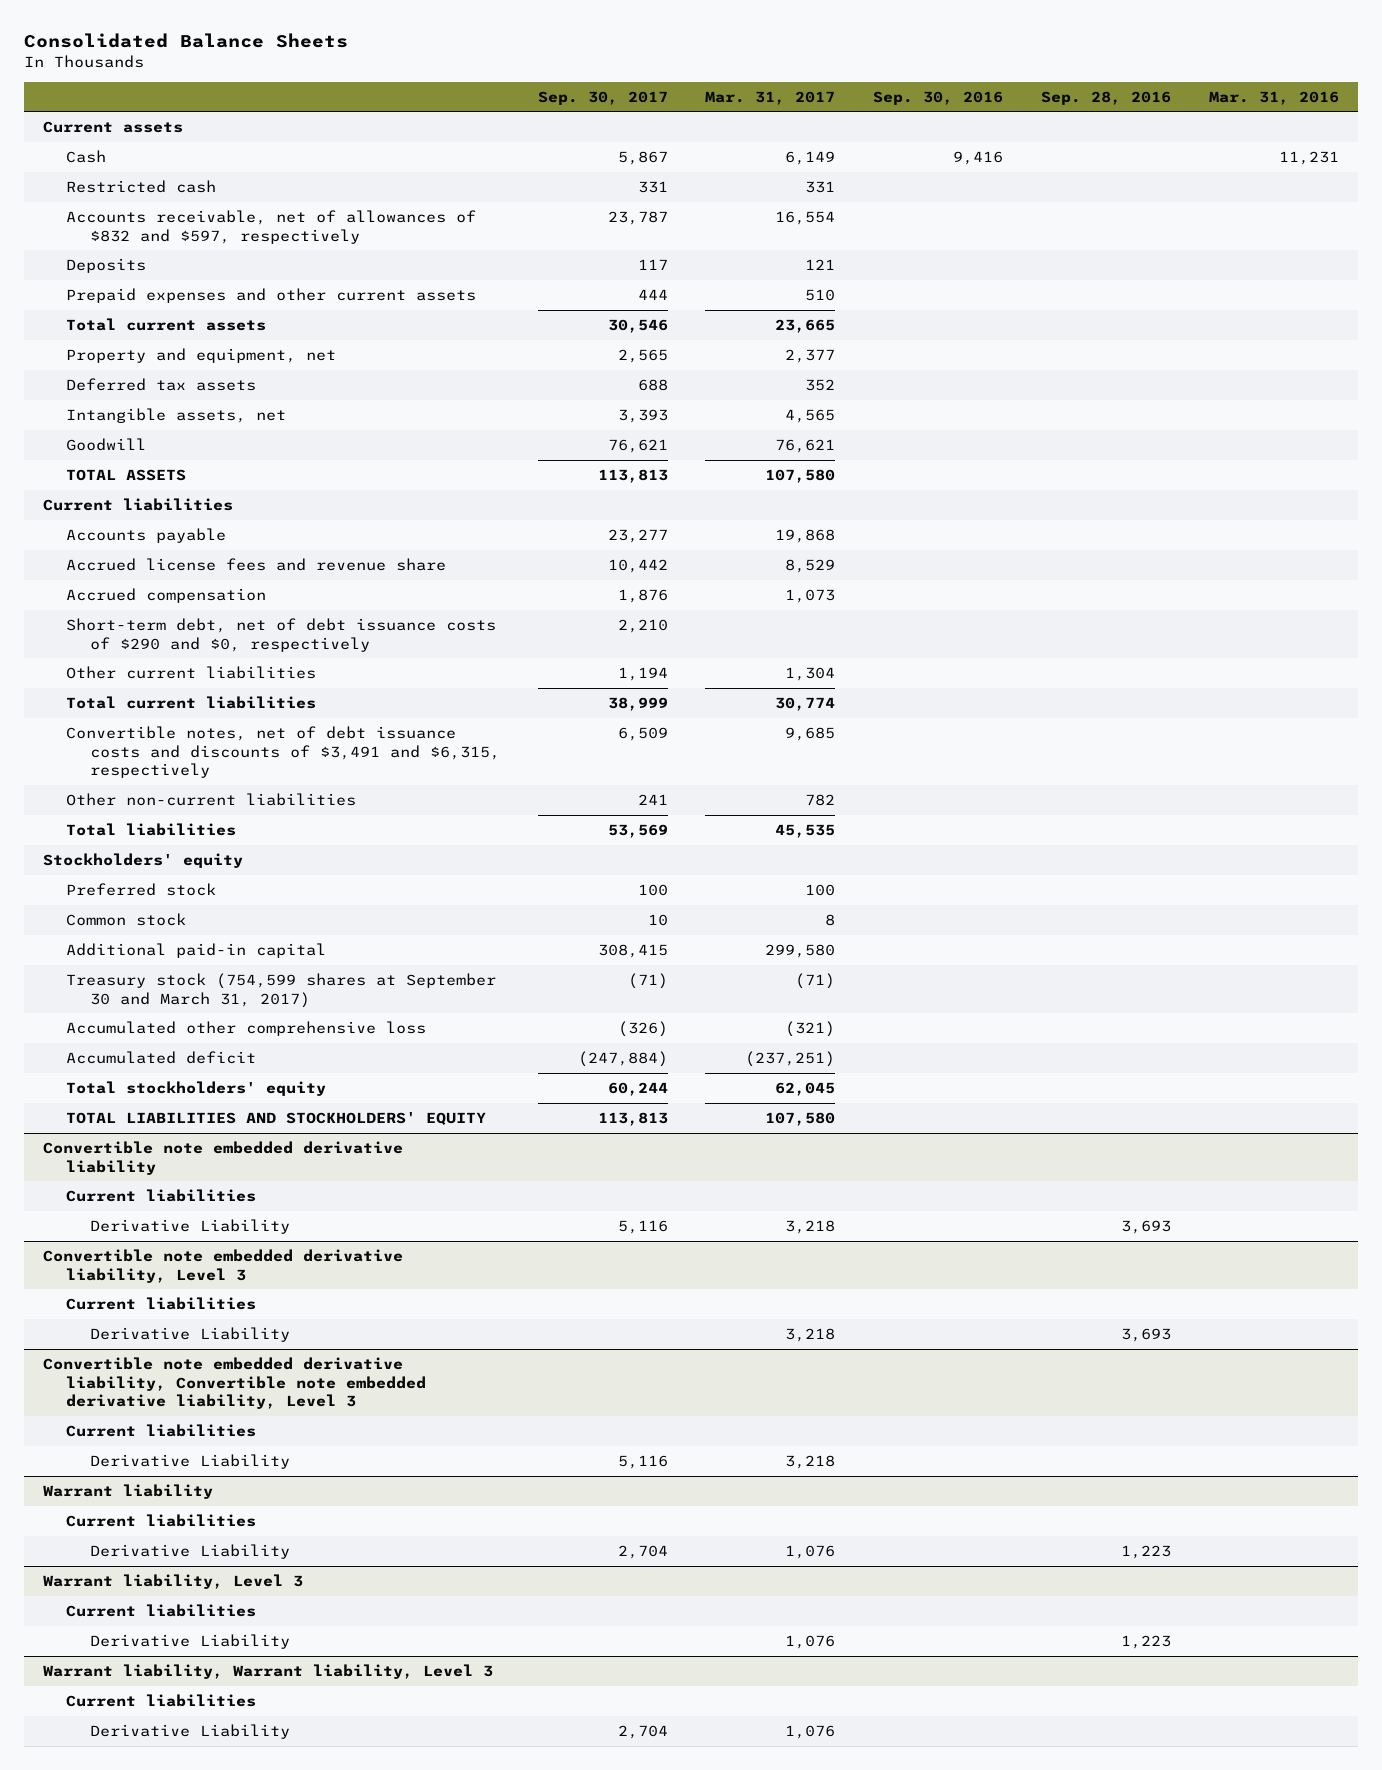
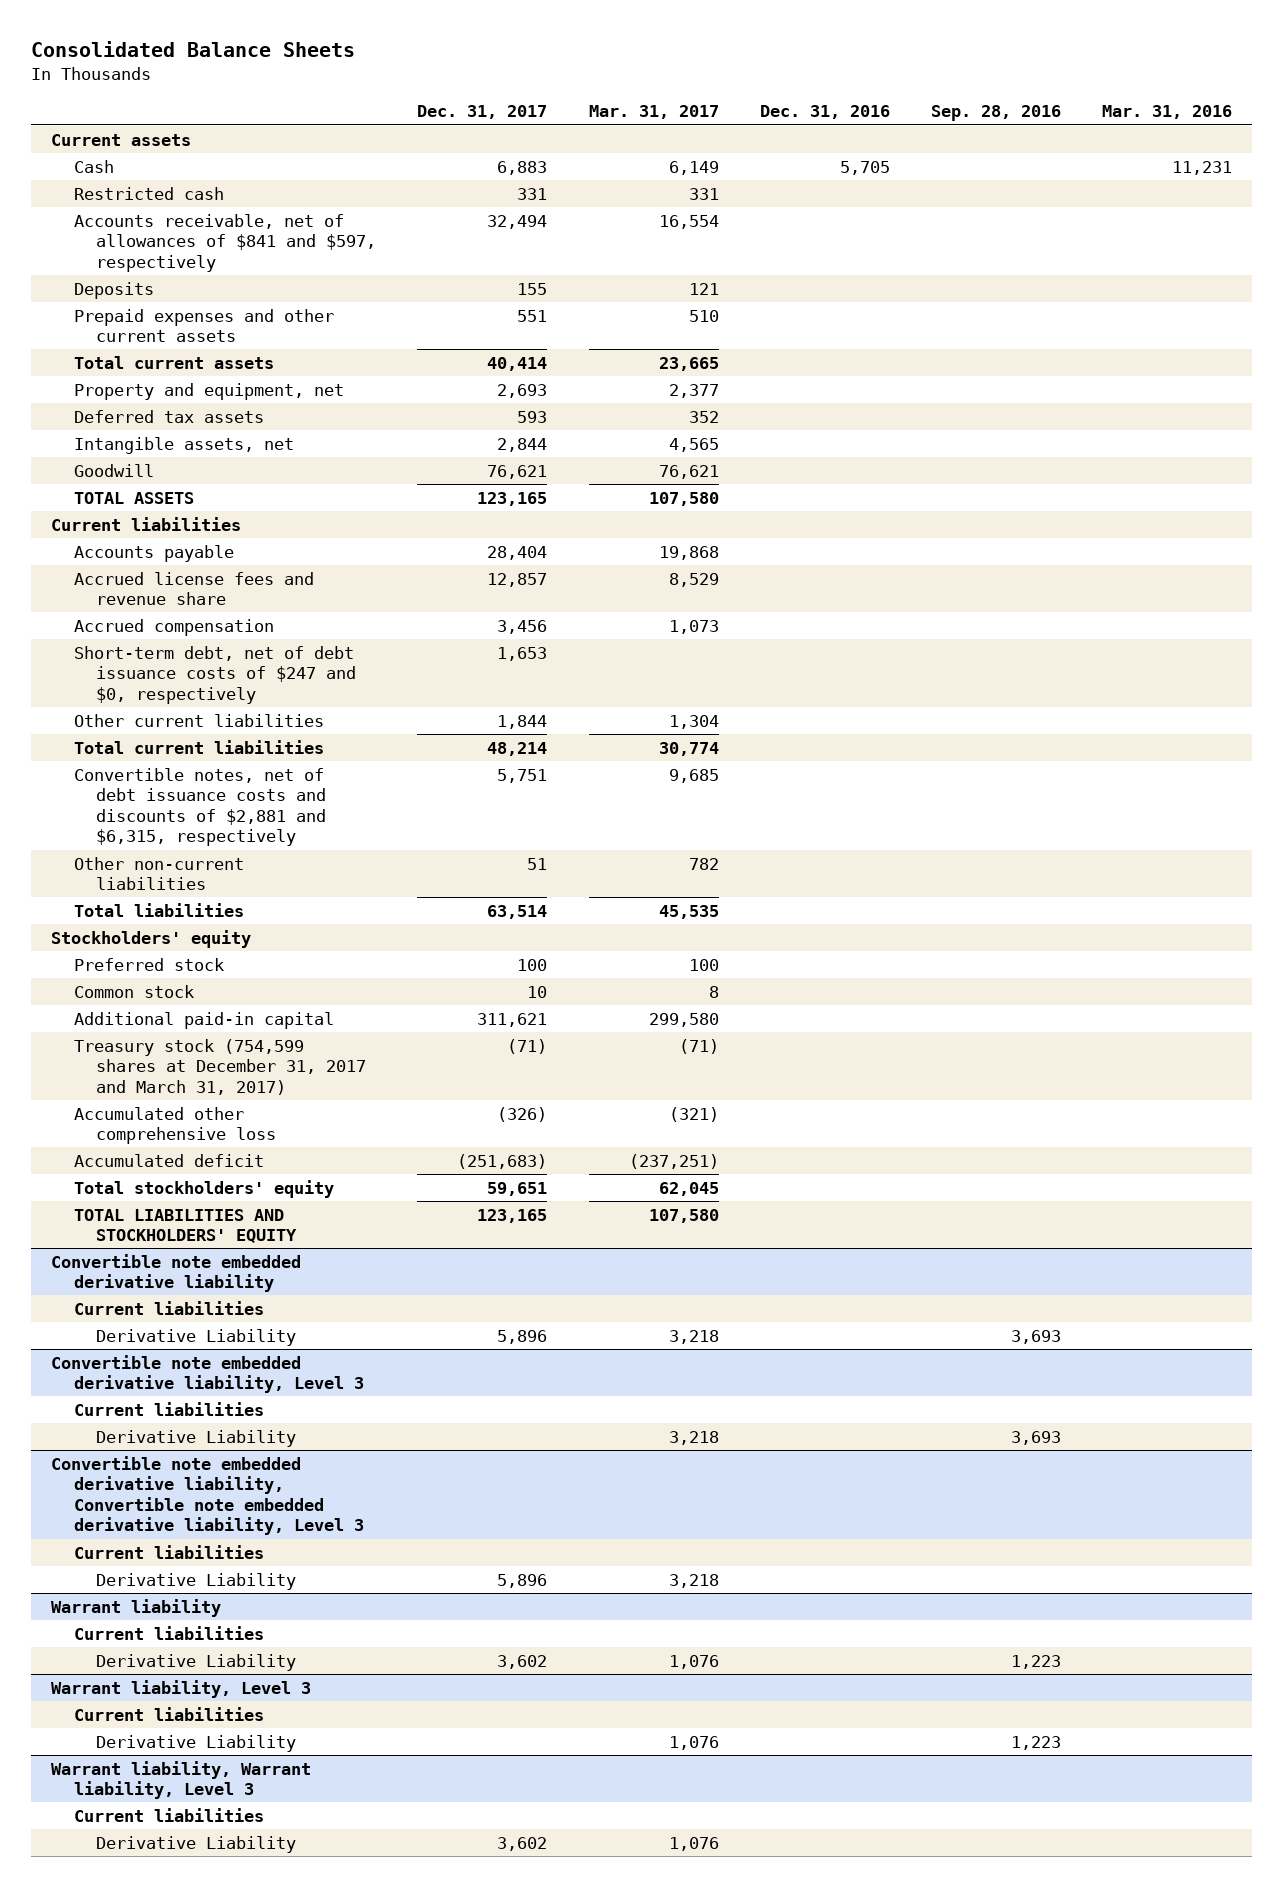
[537,90,668,105] Sep. 30, 2017 -> none
[873,90,1004,105] Sep. 30, 2016 -> none
none -> [417,105,548,120] Dec. 31, 2017
none -> [759,105,890,120] Dec. 31, 2016
[66,210,477,244] Accounts receivable, net of allowances of $832 and $597, respectively -> [73,213,377,272] Accounts receivable, net of allowances of $841 and $597, respectively
[66,618,497,652] Short-term debt, net of debt issuance costs of $290 and $0, respectively -> [73,645,357,704] Short-term debt, net of debt issuance costs of $247 and $0, respectively
[66,726,500,779] Convertible notes, net of debt issuance costs and discounts of $3,491 and $6,315, respectively -> [73,767,327,847] Convertible notes, net of debt issuance costs and discounts of $2,881 and $6,315, respectively
[66,973,497,1008] Treasury stock (754,599 shares at September 30 and March 31, 2017) -> [73,1038,367,1095] Treasury stock (754,599 shares at December 31, 2017 and March 31, 2017)

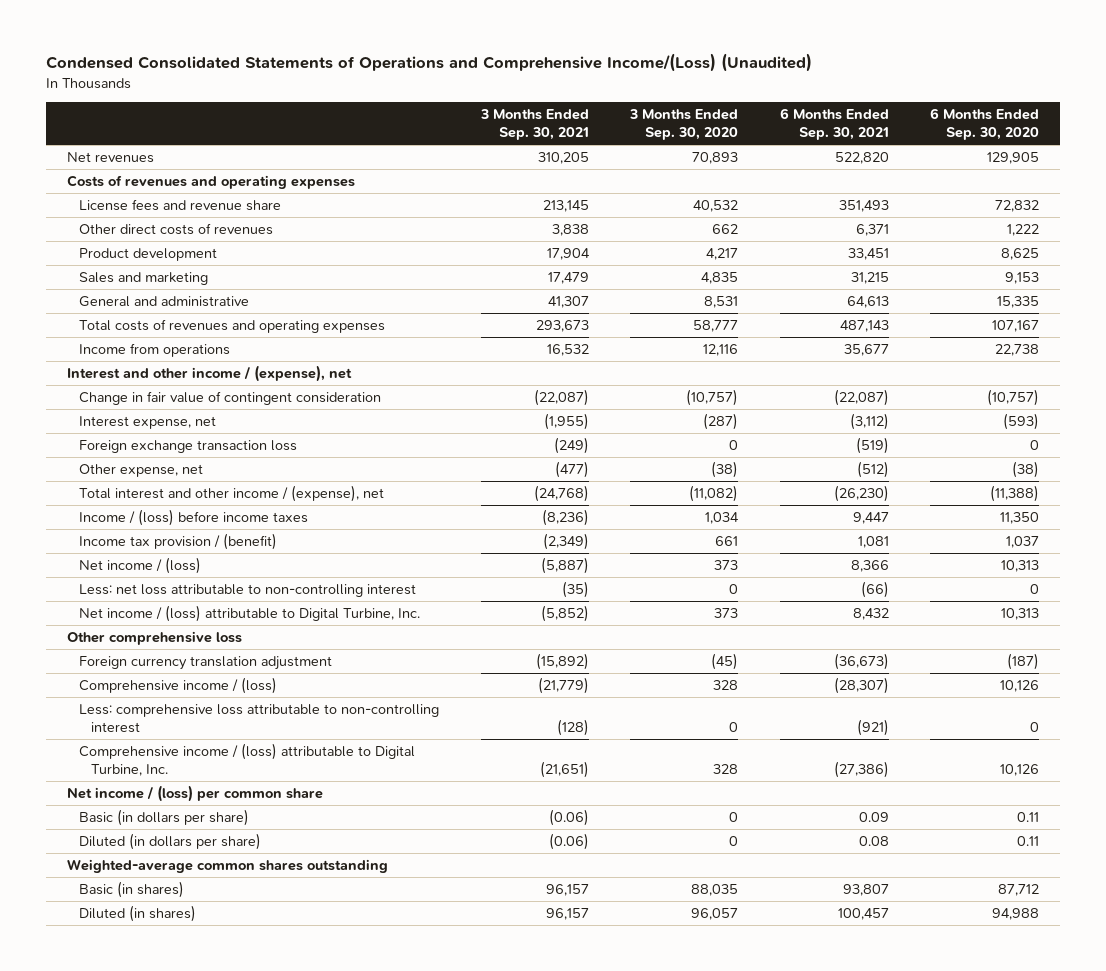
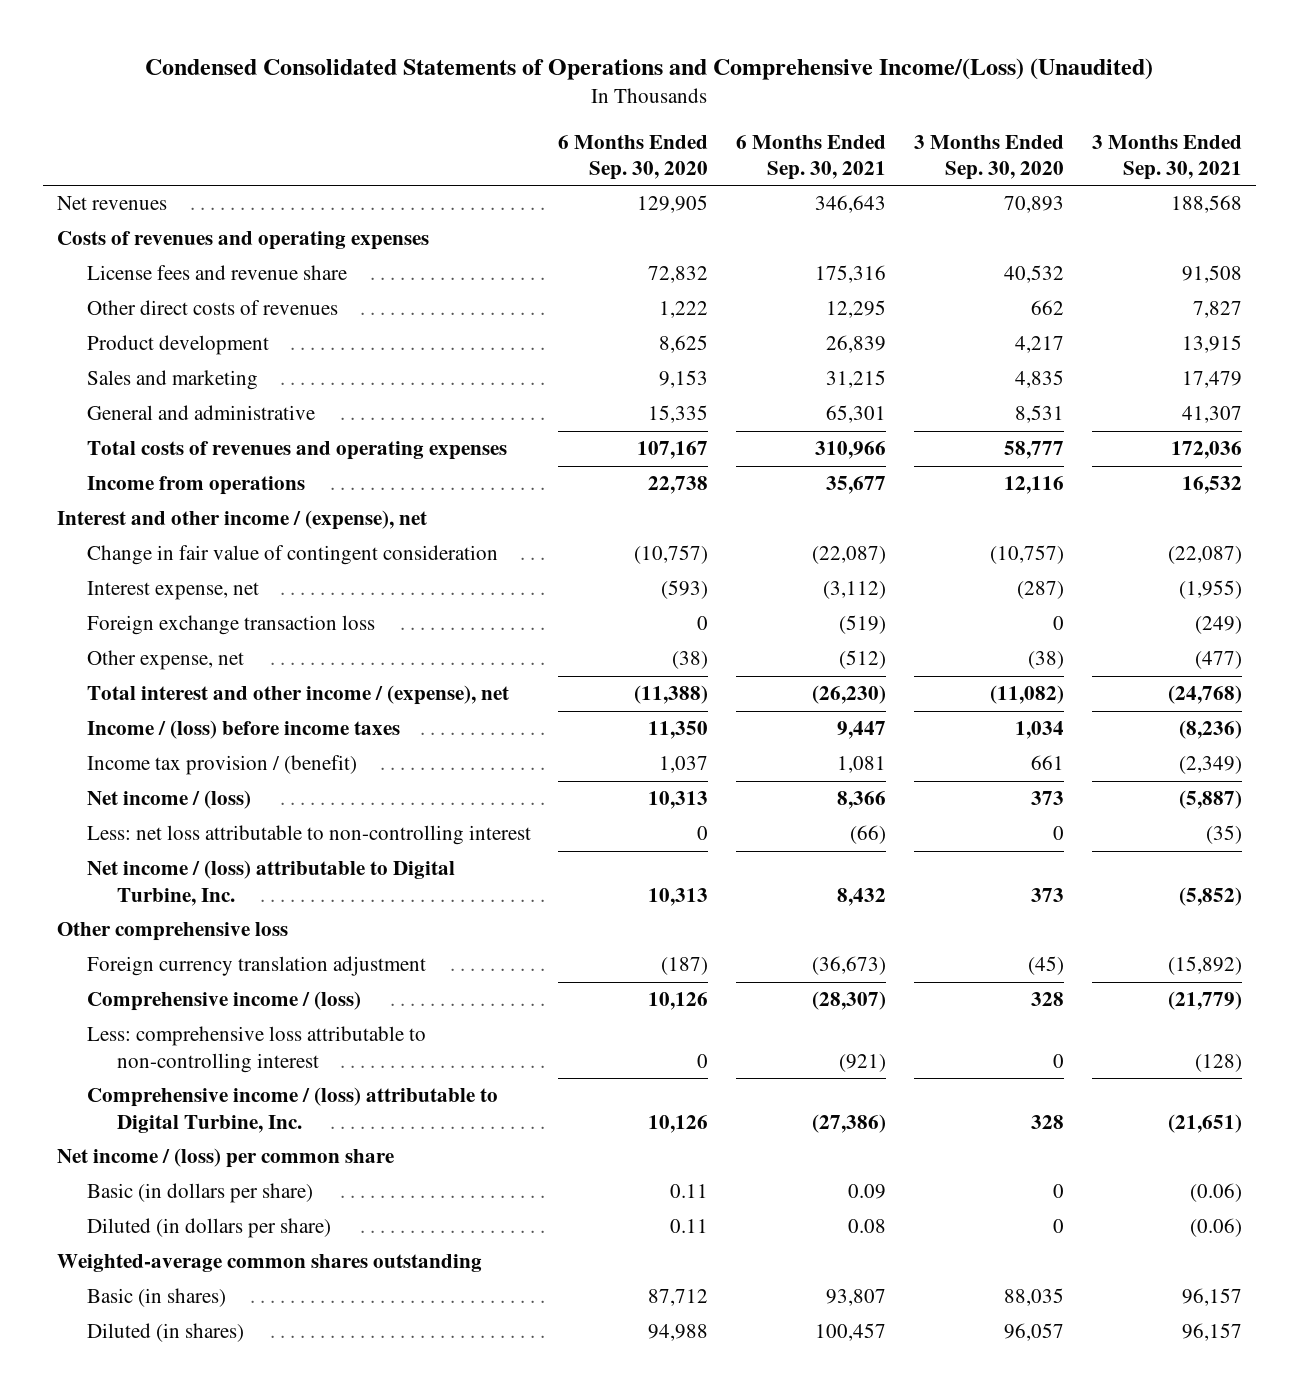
[537,151,589,164] 310,205 -> [1170,195,1242,214] 188,568
[834,151,889,164] 522,820 -> [815,195,887,214] 346,643
[542,199,589,212] 213,145 -> [1181,265,1242,284] 91,508
[838,199,889,212] 351,493 -> [815,265,887,284] 175,316
[551,223,589,236] 3,838 -> [1192,301,1242,319] 7,827
[855,223,889,236] 6,371 -> [826,300,887,319] 12,295
[546,247,590,260] 17,904 -> [1181,335,1242,354] 13,915
[847,247,889,260] 33,451 -> [826,335,887,354] 26,839
[846,295,889,308] 64,613 -> [826,405,887,424] 65,301
[535,319,589,332] 293,673 -> [1170,441,1242,460] 172,036
[839,319,889,332] 487,143 -> [815,441,887,460] 310,966

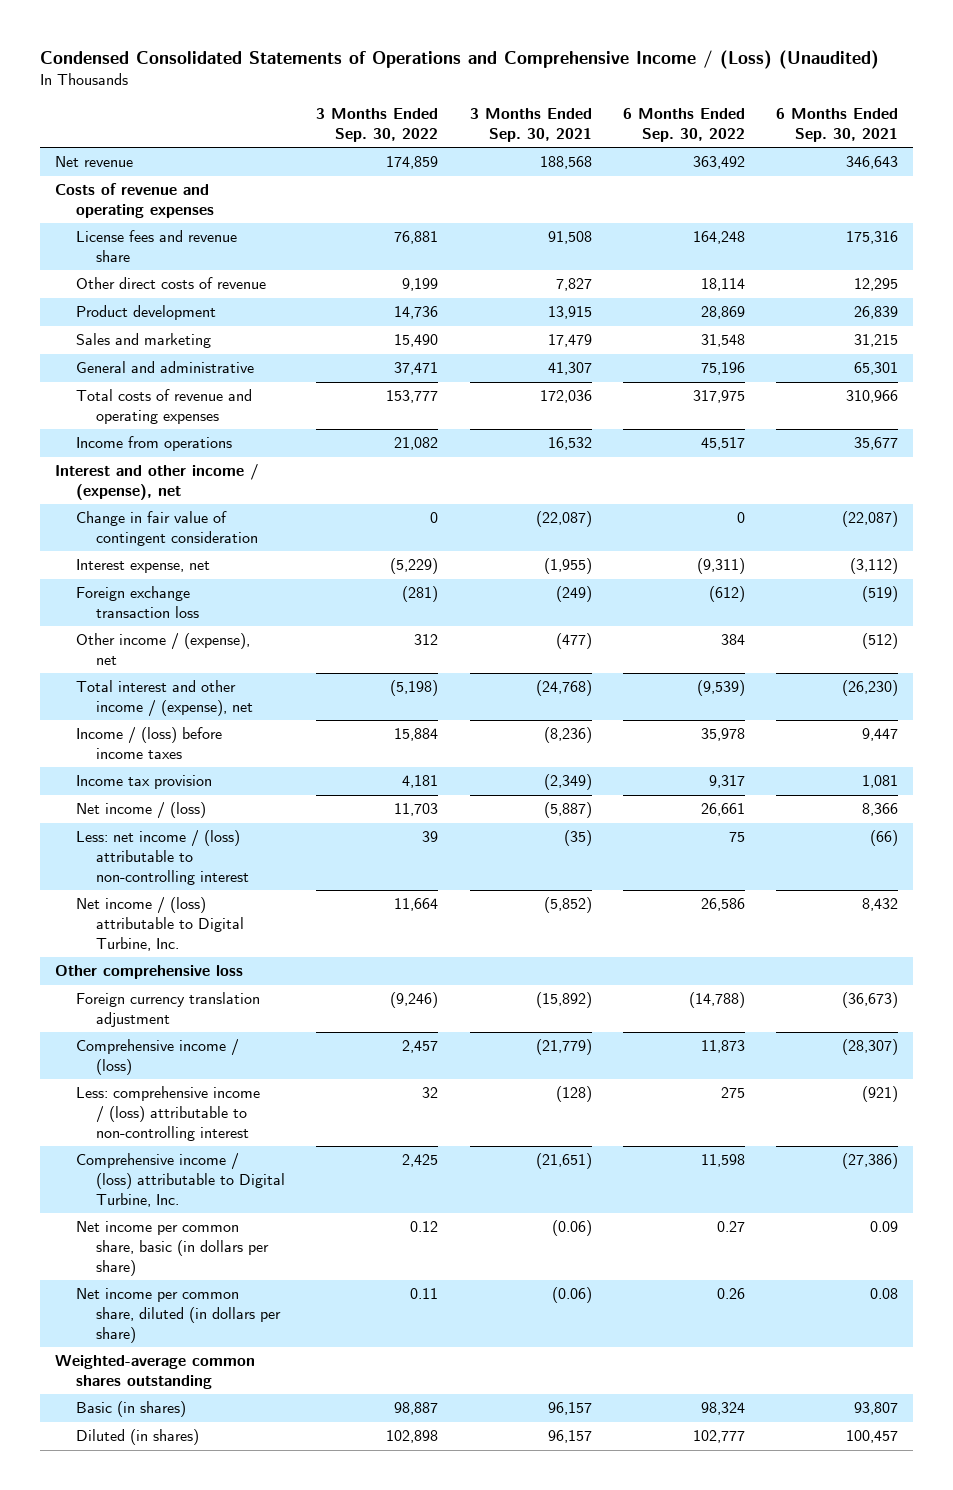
[145,58,1154,81] Condensed Consolidated Statements of Operations and Comprehensive Income/(Loss) (Unaudited) -> [39,49,879,69] Condensed Consolidated Statements of Operations and Comprehensive Income / (Loss) (Unaudited)
[558,134,709,180] 6 Months Ended Sep. 30, 2020 -> none
[913,134,1064,180] 3 Months Ended Sep. 30, 2020 -> none
none -> [316,108,439,142] 3 Months Ended Sep. 30, 2022
none -> [622,108,745,142] 6 Months Ended Sep. 30, 2022
[56,196,167,211] Net revenues -> [55,156,134,168] Net revenue
[56,231,429,251] Costs of revenues and operating expenses -> [55,183,214,218] Costs of revenue and operating expenses
[86,300,338,316] Other direct costs of revenues -> [75,277,266,290] Other direct costs of revenue
[86,441,507,461] Total costs of revenues and operating expenses -> [75,389,252,424] Total costs of revenue and operating expenses
[86,650,244,671] Other expense, net -> [75,633,250,665] Other income / (expense), net
[86,755,357,776] Income tax provision / (benefit) -> [75,775,212,790] Income tax provision
[86,825,531,846] Less: net loss attributable to non-controlling interest -> [75,830,250,885] Less: net income / (loss) attributable to non-controlling interest
[86,1026,426,1073] Less: comprehensive loss attributable to non-controlling interest -> [75,1086,260,1141] Less: comprehensive income / (loss) attributable to non-controlling interest
[56,1148,394,1169] Net income / (loss) per common share -> none
[86,1183,313,1204] Basic (in dollars per share) -> [75,1221,270,1276] Net income per common share, basic (in dollars per share)
[86,1218,331,1239] Diluted (in dollars per share) -> [75,1288,282,1343] Net income per common share, diluted (in dollars per share)

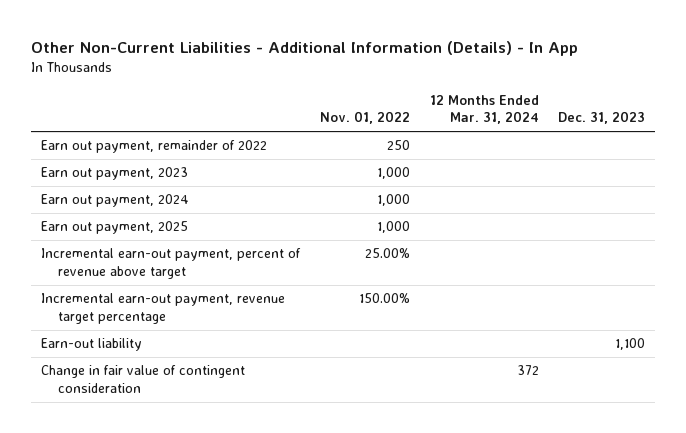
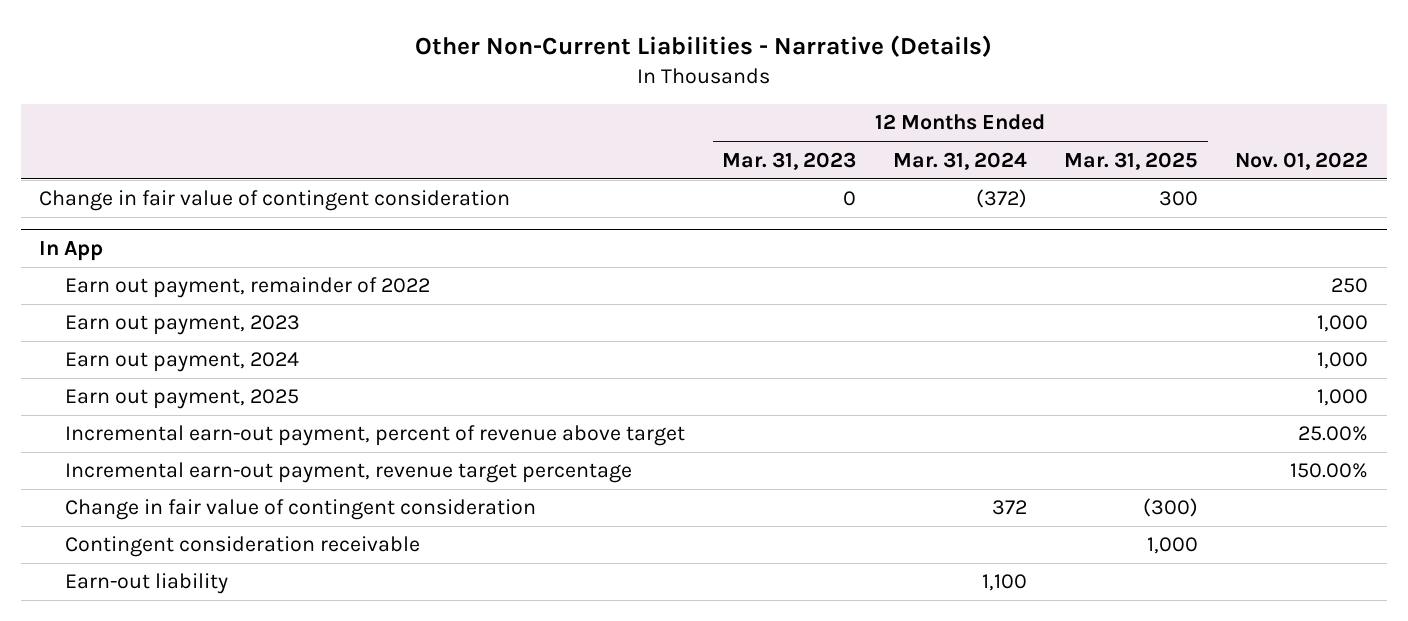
[30,40,578,56] Other Non-Current Liabilities - Additional Information (Details) - In App -> [414,34,992,57] Other Non-Current Liabilities - Narrative (Details)
[558,111,646,125] Dec. 31, 2023 -> none
none -> [722,151,857,170] Mar. 31, 2023
none -> [1064,151,1199,170] Mar. 31, 2025
none -> [39,190,511,212] Change in fair value of contingent consideration
none -> [39,240,104,261] In App
[40,338,142,352] Earn-out liability -> none
none -> [65,536,421,558] Contingent consideration receivable
none -> [65,573,229,595] Earn-out liability

